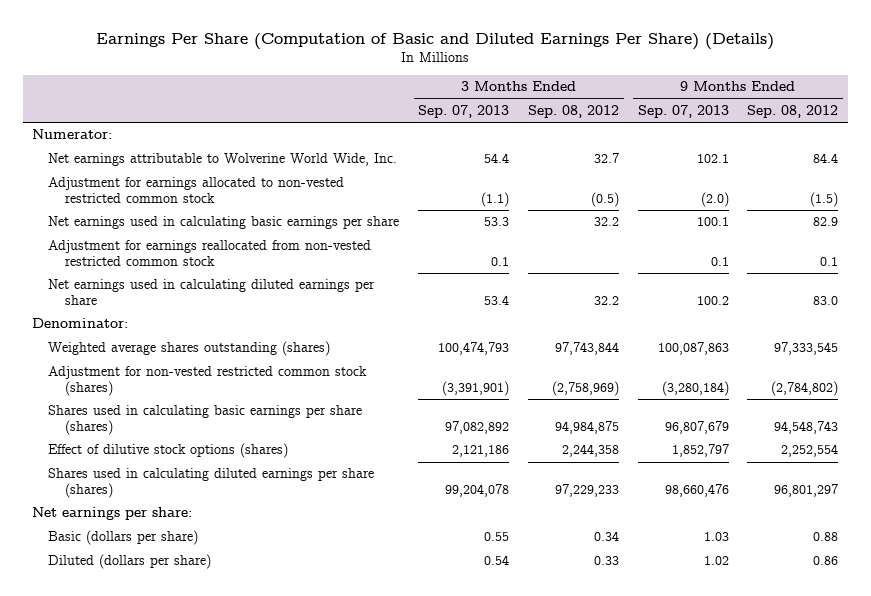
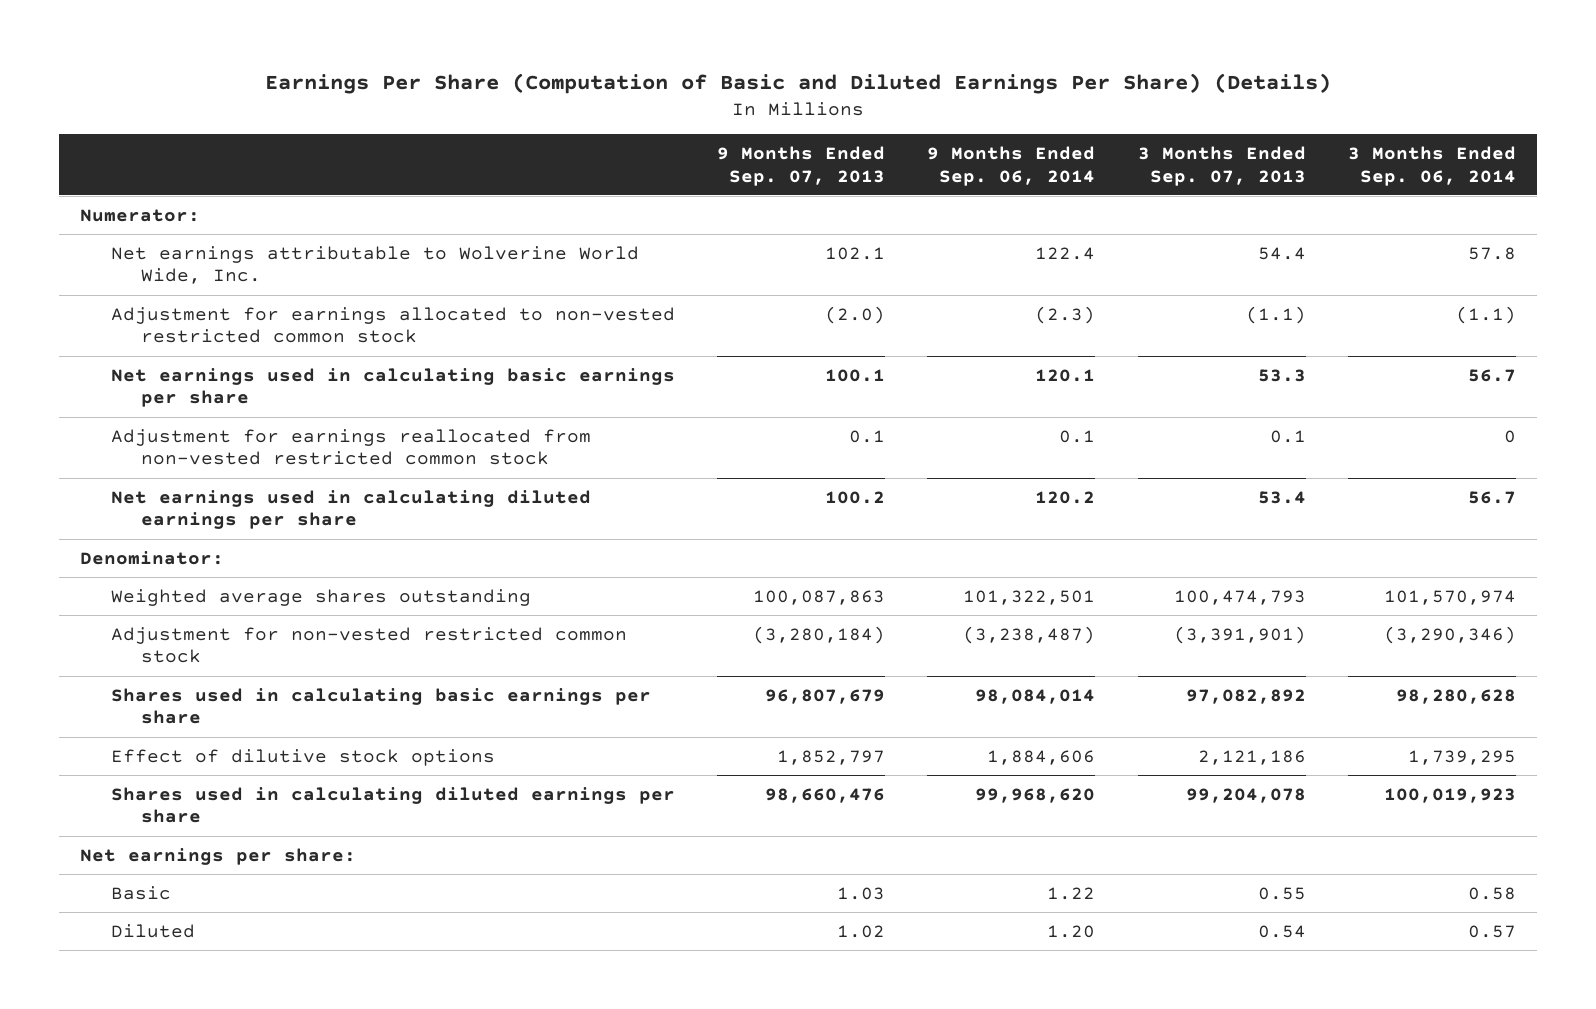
[527,104,619,118] Sep. 08, 2012 -> none
[747,104,839,118] Sep. 08, 2012 -> none
none -> [927,145,1096,186] 9 Months Ended Sep. 06, 2014
none -> [1348,145,1517,186] 3 Months Ended Sep. 06, 2014
[48,341,331,357] Weighted average shares outstanding (shares) -> [110,588,531,606] Weighted average shares outstanding
[48,366,368,397] Adjustment for non-vested restricted common stock (shares) -> [110,626,627,664] Adjustment for non-vested restricted common stock
[48,405,363,436] Shares used in calculating basic earnings per share (shares) -> [110,687,651,725] Shares used in calculating basic earnings per share
[48,443,289,459] Effect of dilutive stock options (shares) -> [110,748,495,766] Effect of dilutive stock options
[48,468,375,499] Shares used in calculating diluted earnings per share (shares) -> [110,786,675,824] Shares used in calculating diluted earnings per share
[48,530,199,546] Basic (dollars per share) -> [110,885,171,900] Basic
[48,554,212,570] Diluted (dollars per share) -> [110,923,195,938] Diluted

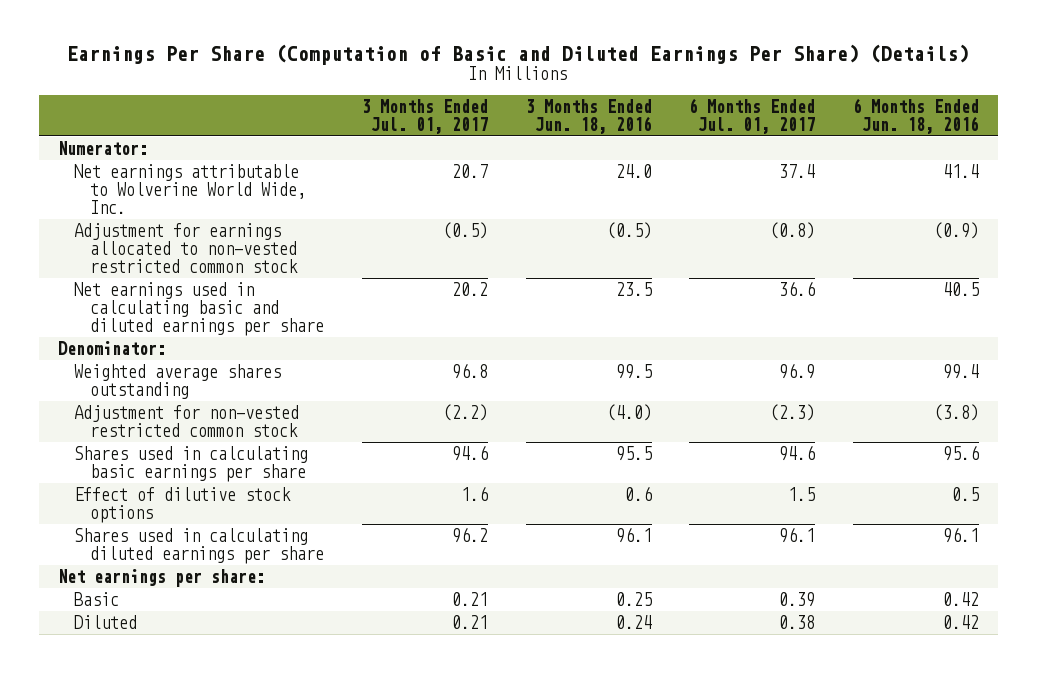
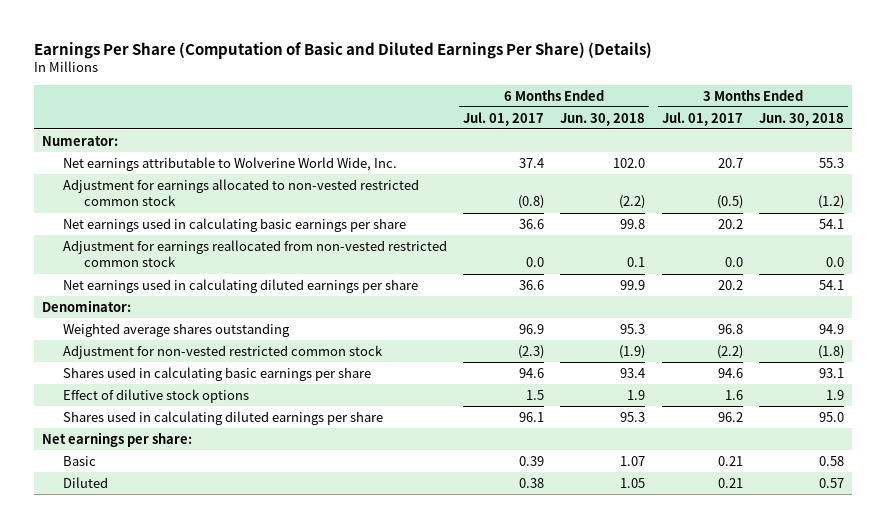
[525,98,652,134] 3 Months Ended Jun. 18, 2016 -> none
[852,97,979,134] 6 Months Ended Jun. 18, 2016 -> none
none -> [560,112,646,126] Jun. 30, 2018
none -> [758,112,844,126] Jun. 30, 2018
[74,281,325,337] Net earnings used in calculating basic and diluted earnings per share -> [63,217,407,232] Net earnings used in calculating basic earnings per share
none -> [63,239,448,268] Adjustment for earnings reallocated from non-vested restricted common stock
none -> [63,278,419,293] Net earnings used in calculating diluted earnings per share

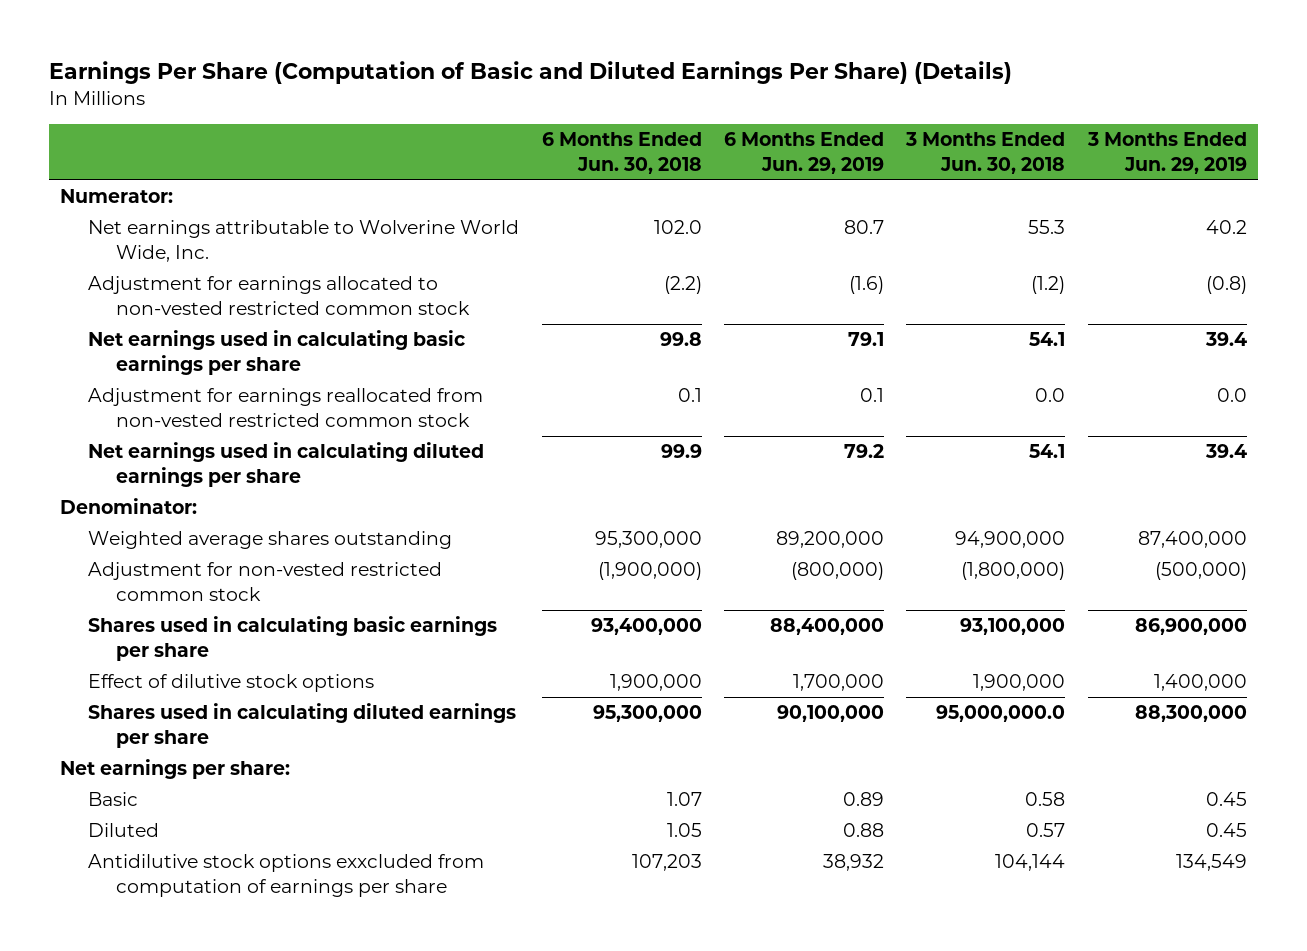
[463,111,545,126] Jul. 01, 2017 -> none
[661,111,743,126] Jul. 01, 2017 -> none
none -> [724,132,885,175] 6 Months Ended Jun. 29, 2019
none -> [1086,132,1247,175] 3 Months Ended Jun. 29, 2019
[620,323,646,334] 95.3 -> [594,531,702,549] 95,300,000
[818,323,844,334] 94.9 -> [955,531,1066,549] 94,900,000
[619,344,646,359] (1.9) -> [597,562,702,581] (1,900,000)
[817,344,844,359] (1.8) -> [961,562,1066,581] (1,800,000)
[620,367,646,378] 93.4 -> [590,618,702,636] 93,400,000
[818,367,844,378] 93.1 -> [960,618,1066,636] 93,100,000
[627,389,646,400] 1.9 -> [609,674,702,692] 1,900,000
[825,389,844,400] 1.9 -> [973,674,1066,692] 1,900,000
[620,411,646,422] 95.3 -> [592,705,702,723] 95,300,000
[818,411,844,422] 95.0 -> [936,705,1066,723] 95,000,000.0
none -> [88,854,485,898] Antidilutive stock options exxcluded from computation of earnings per share

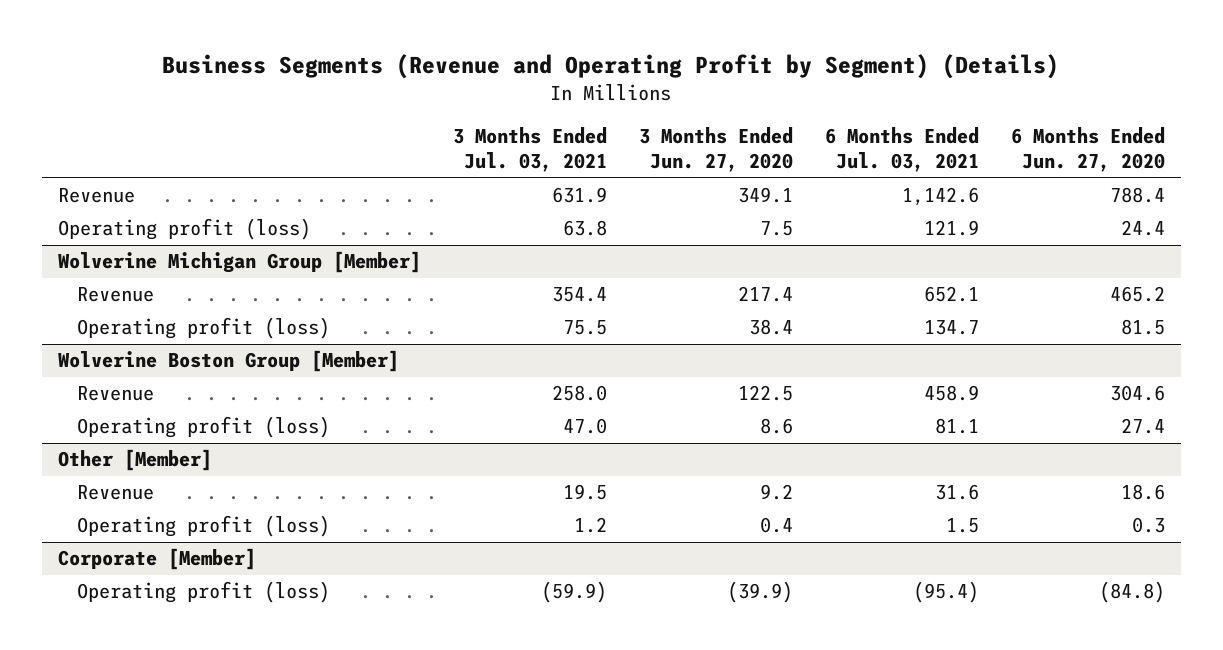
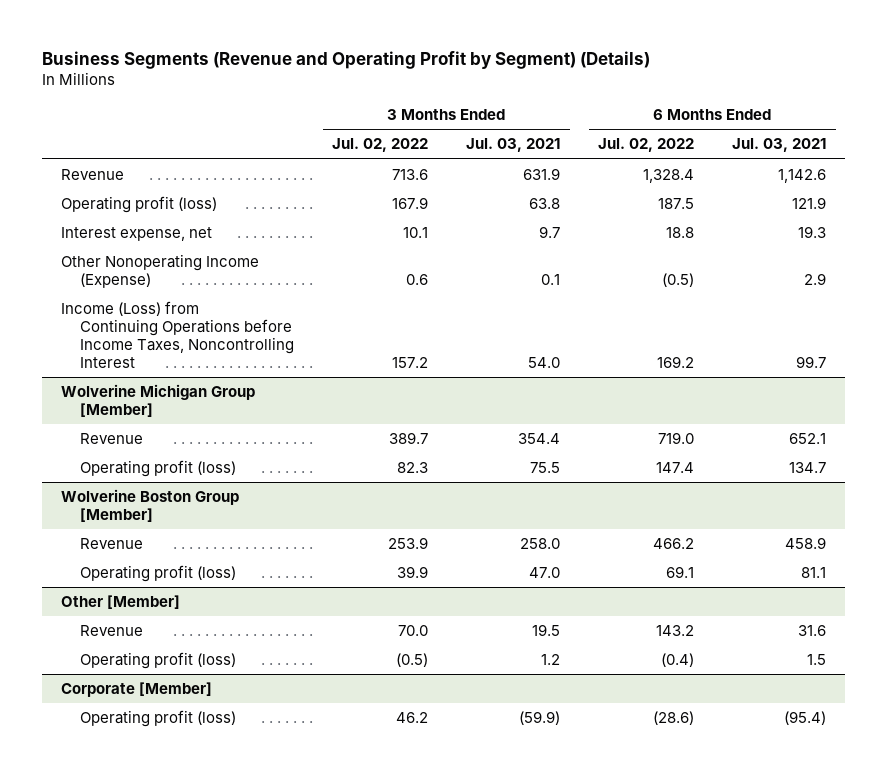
[638,127,793,173] 3 Months Ended Jun. 27, 2020 -> none
[1010,127,1165,173] 6 Months Ended Jun. 27, 2020 -> none
none -> [332,138,429,153] Jul. 02, 2022
none -> [598,138,695,153] Jul. 02, 2022
none -> [61,227,213,242] Interest expense, net
none -> [61,254,260,289] Other Nonoperating Income (Expense)
none -> [61,301,295,368] Income (Loss) from Continuing Operations before Income Taxes, Noncontrolling Interest

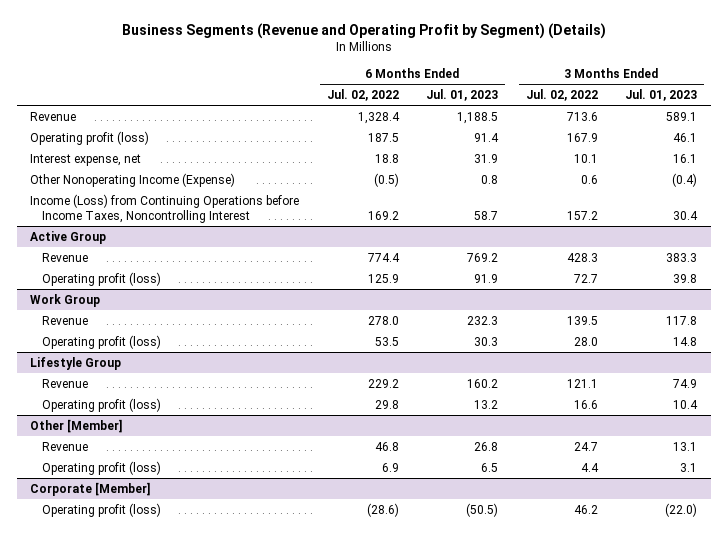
[466,138,561,153] Jul. 03, 2021 -> none
[732,138,827,153] Jul. 03, 2021 -> none
none -> [426,89,499,102] Jul. 01, 2023
none -> [625,89,698,102] Jul. 01, 2023
[61,384,256,418] Wolverine Michigan Group [Member] -> none
[61,489,240,523] Wolverine Boston Group [Member] -> none
none -> [30,230,107,244] Active Group
[389,432,429,445] 389.7 -> [566,252,598,262] 428.3
[658,432,695,445] 719.0 -> [367,252,400,262] 774.4
[397,462,429,474] 82.3 -> [573,273,598,283] 72.7
[656,462,695,474] 147.4 -> [367,273,399,283] 125.9
none -> [30,293,101,307] Work Group
[388,537,429,550] 253.9 -> [566,315,598,325] 139.5
[653,538,695,550] 466.2 -> [367,315,399,325] 278.0
[397,566,429,579] 39.9 -> [573,336,598,346] 28.0
[666,566,695,579] 69.1 -> [374,336,399,346] 53.5
none -> [30,356,122,370] Lifestyle Group
none -> [41,378,88,388] Revenue
none -> [41,397,161,412] Operating profit (loss)
[398,625,429,637] 70.0 -> [573,441,598,451] 24.7
[656,625,695,637] 143.2 -> [374,441,399,451] 46.8
[396,653,429,668] (0.5) -> [580,462,599,472] 4.4
[661,653,695,668] (0.4) -> [381,462,399,472] 6.9

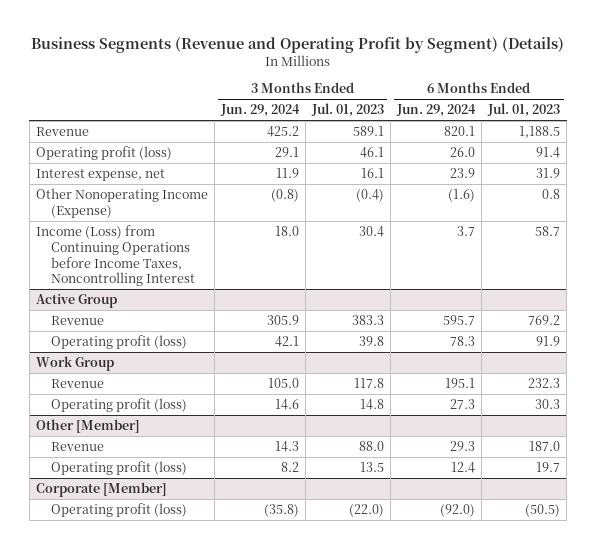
[326,89,399,102] Jul. 02, 2022 -> none
[525,89,598,102] Jul. 02, 2022 -> none
none -> [219,104,300,118] Jun. 29, 2024
none -> [396,104,477,118] Jun. 29, 2024
[30,356,122,370] Lifestyle Group -> none
[41,378,88,388] Revenue -> none
[41,397,161,412] Operating profit (loss) -> none
[474,441,499,451] 26.8 -> [529,441,561,452] 187.0
[673,441,698,451] 13.1 -> [359,441,385,452] 88.0
[481,462,499,472] 6.5 -> [536,462,561,473] 19.7
[680,462,698,472] 3.1 -> [360,462,385,473] 13.5

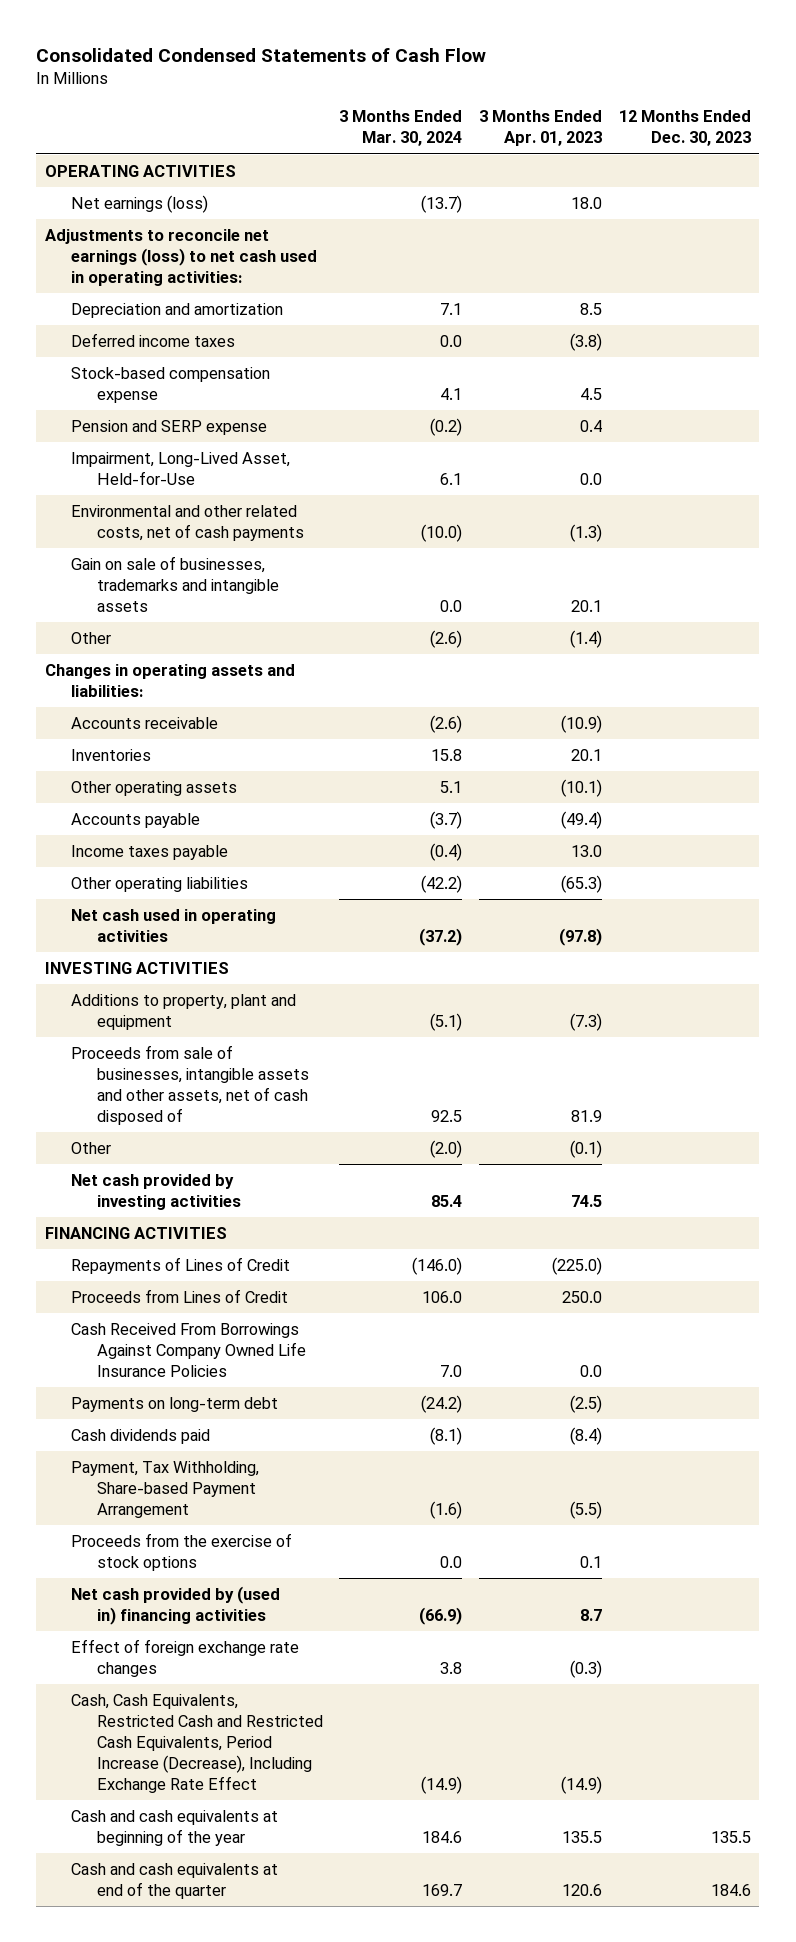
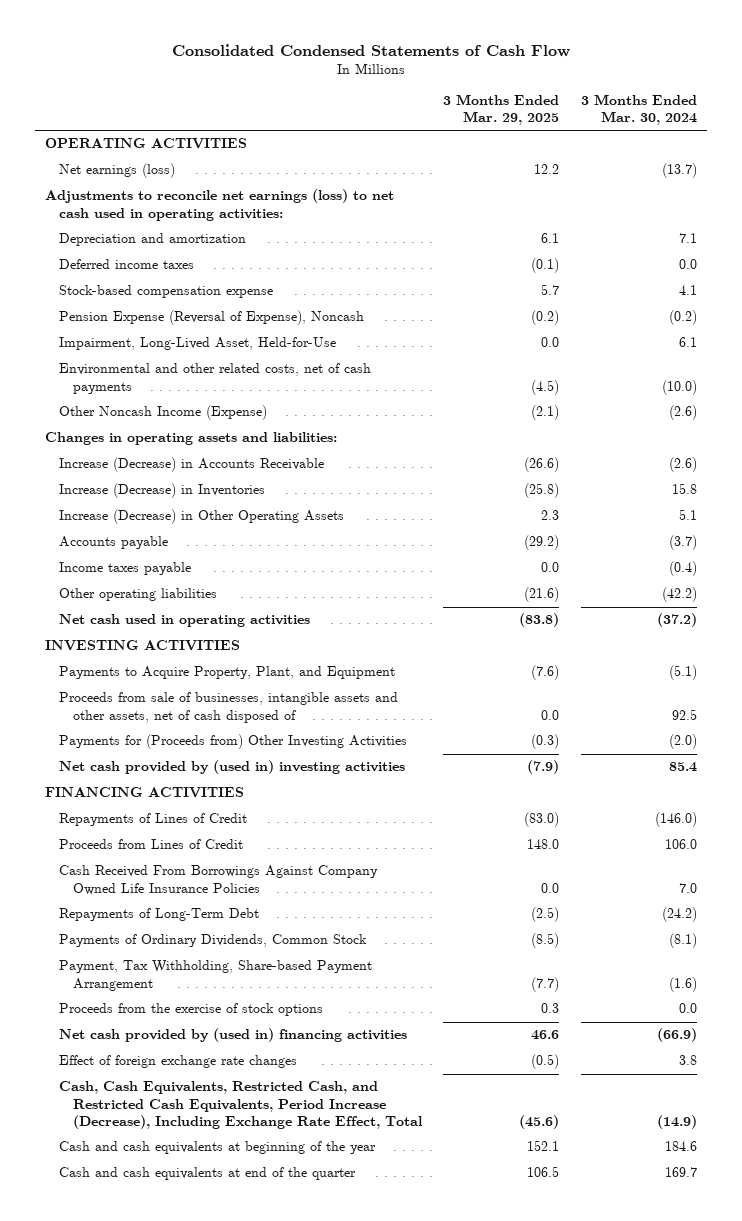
[479,110,603,147] 3 Months Ended Apr. 01, 2023 -> none
[618,110,751,147] 12 Months Ended Dec. 30, 2023 -> none
none -> [443,94,560,126] 3 Months Ended Mar. 29, 2025
[70,419,267,435] Pension and SERP expense -> none
none -> [59,310,365,326] Pension Expense (Reversal of Expense), Noncash
[70,555,279,613] Gain on sale of businesses, trademarks and intangible assets -> none
[70,631,111,644] Other -> [59,405,268,421] Other Noncash Income (Expense)
[70,716,218,729] Accounts receivable -> [59,457,325,473] Increase (Decrease) in Accounts Receivable
[70,748,151,761] Inventories -> [59,483,266,499] Increase (Decrease) in Inventories
[70,780,237,796] Other operating assets -> [59,509,345,525] Increase (Decrease) in Other Operating Assets
[70,993,296,1030] Additions to property, plant and equipment -> [59,666,396,680] Payments to Acquire Property, Plant, and Equipment
[70,1141,111,1154] Other -> [59,734,408,750] Payments for (Proceeds from) Other Investing Activities
[70,1173,241,1210] Net cash provided by investing activities -> [59,760,406,775] Net cash provided by (used in) investing activities
[70,1396,278,1412] Payments on long-term debt -> [59,908,260,922] Repayments of Long-Term Debt
[70,1428,210,1444] Cash dividends paid -> [59,934,368,948] Payments of Ordinary Dividends, Common Stock
[70,1693,323,1794] Cash, Cash Equivalents, Restricted Cash and Restricted Cash Equivalents, Period Increase (Decrease), Including Exchange Rate Effect -> [59,1081,423,1129] Cash, Cash Equivalents, Restricted Cash, and Restricted Cash Equivalents, Period Increase (Decrease), Including Exchange Rate Effect, Total

